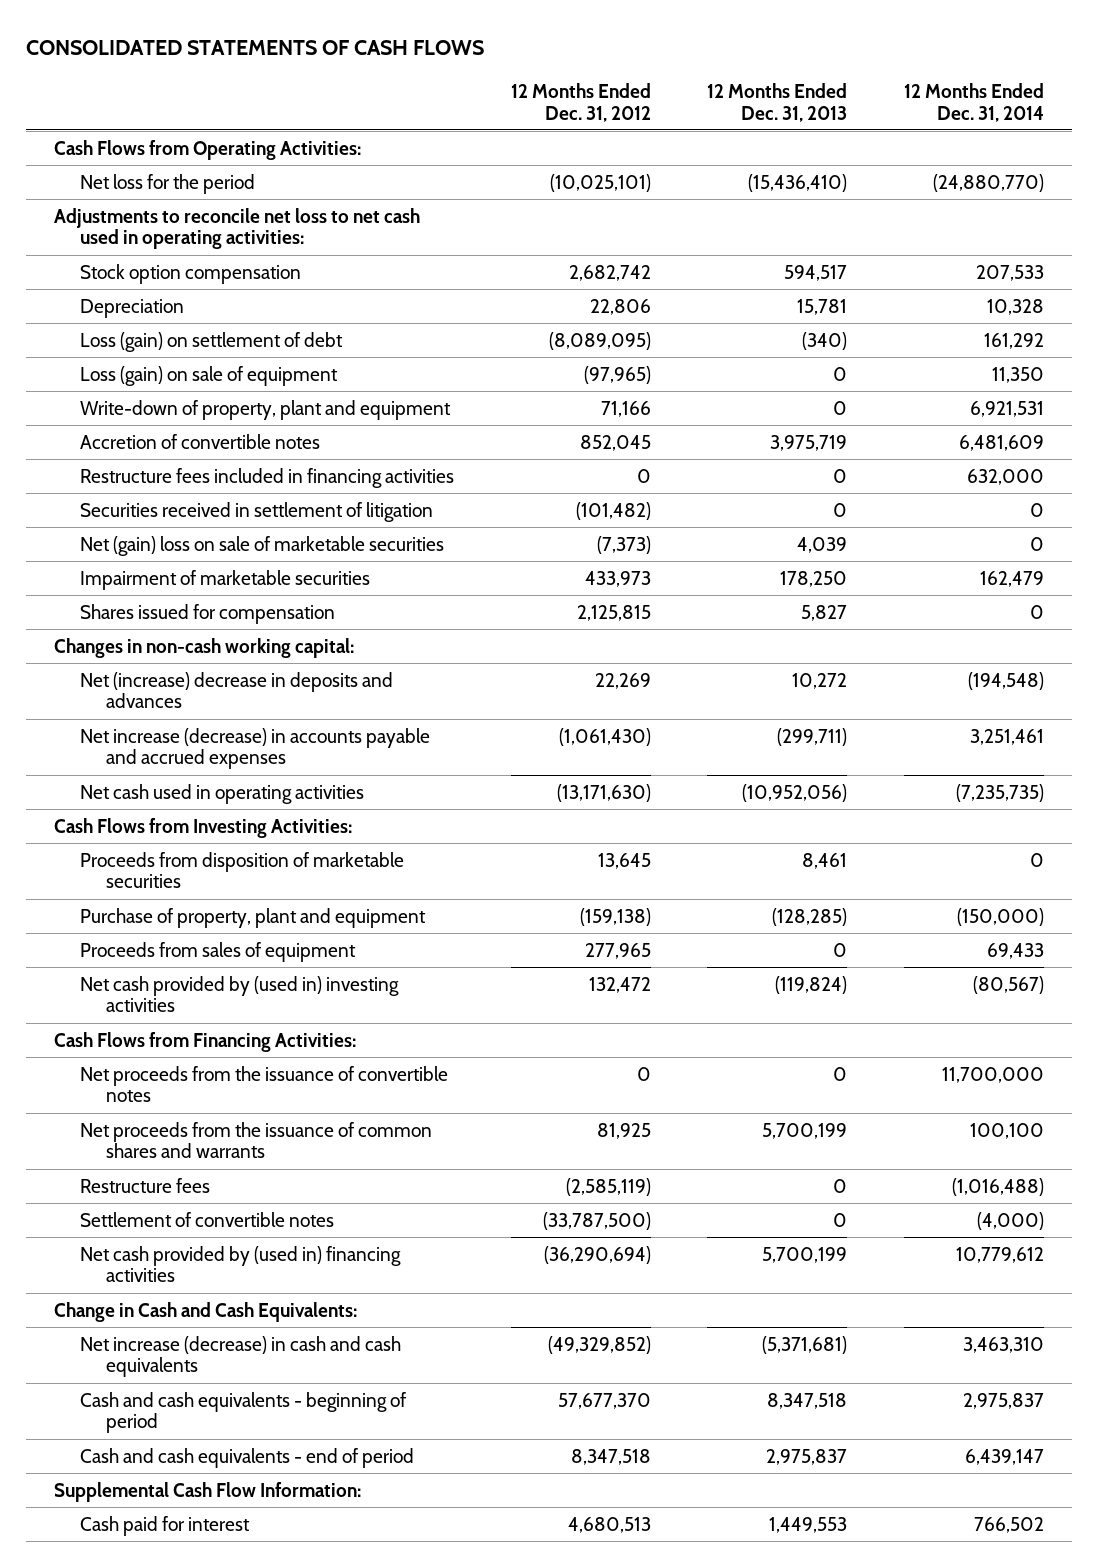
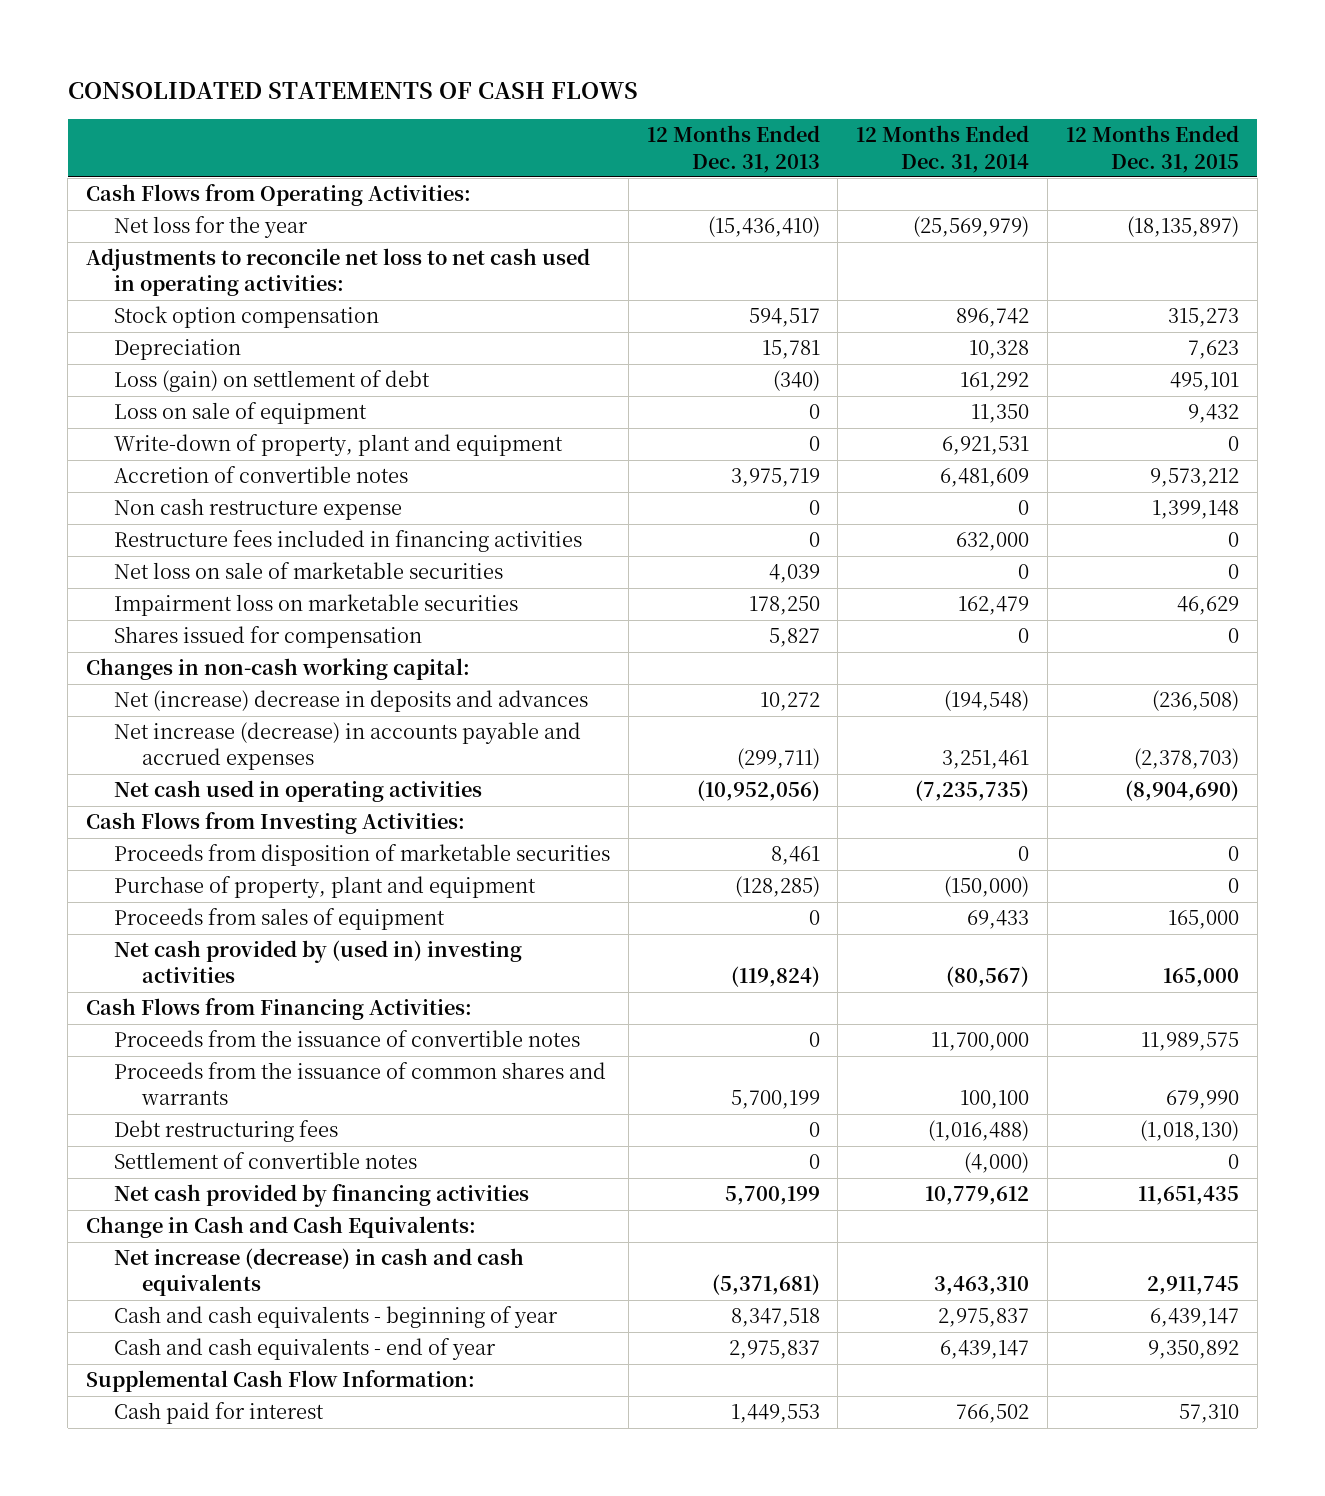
[510,82,651,122] 12 Months Ended Dec. 31, 2012 -> none
none -> [1066,125,1240,173] 12 Months Ended Dec. 31, 2015
[80,173,256,194] Net loss for the period -> [113,216,308,239] Net loss for the year
[932,173,1044,192] (24,880,770) -> [913,216,1030,238] (25,569,979)
[975,264,1044,281] 207,533 -> [956,308,1030,328] 896,742
[80,365,339,386] Loss (gain) on sale of equipment -> [113,402,367,425] Loss on sale of equipment
none -> [113,498,402,521] Non cash restructure expense
[80,501,434,522] Securities received in settlement of litigation -> none
[80,535,445,556] Net (gain) loss on sale of marketable securities -> [113,562,503,580] Net loss on sale of marketable securities
[80,569,371,590] Impairment of marketable securities -> [113,594,518,617] Impairment loss on marketable securities
[80,1065,449,1103] Net proceeds from the issuance of convertible notes -> [113,1030,580,1048] Proceeds from the issuance of convertible notes
[80,1121,433,1159] Net proceeds from the issuance of common shares and warrants -> [113,1062,606,1106] Proceeds from the issuance of common shares and warrants
[80,1177,211,1193] Restructure fees -> [113,1120,338,1143] Debt restructuring fees
[80,1245,402,1283] Net cash provided by (used in) financing activities -> [113,1184,529,1208] Net cash provided by financing activities
[80,1391,408,1434] Cash and cash equivalents - beginning of period -> [113,1306,558,1329] Cash and cash equivalents - beginning of year
[80,1447,415,1468] Cash and cash equivalents - end of period -> [113,1338,496,1361] Cash and cash equivalents - end of year

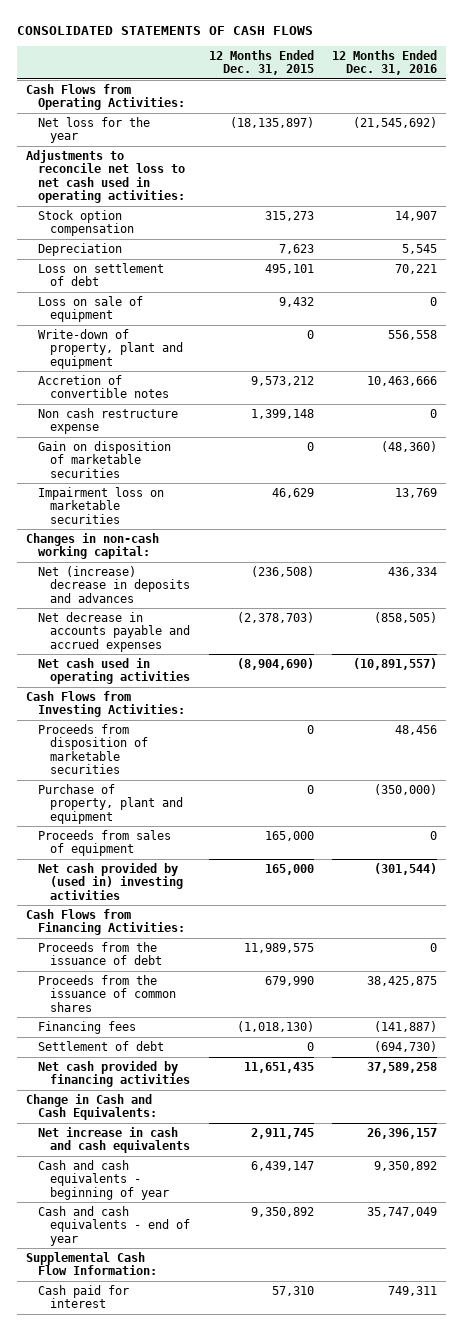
[646,125,820,173] 12 Months Ended Dec. 31, 2013 -> none
[856,125,1030,173] 12 Months Ended Dec. 31, 2014 -> none
none -> [331,49,437,76] 12 Months Ended Dec. 31, 2016
[113,370,430,393] Loss (gain) on settlement of debt -> [38,262,165,287] Loss on settlement of debt
[113,530,582,553] Restructure fees included in financing activities -> none
[113,562,503,580] Net loss on sale of marketable securities -> [38,440,172,478] Gain on disposition of marketable securities
[113,626,422,649] Shares issued for compensation -> none
[113,722,581,771] Net increase (decrease) in accounts payable and accrued expenses -> [38,611,191,652] Net decrease in accounts payable and accrued expenses
[113,1030,580,1048] Proceeds from the issuance of convertible notes -> [38,941,163,966] Proceeds from the issuance of debt
[113,1062,606,1106] Proceeds from the issuance of common shares and warrants -> [38,974,177,1012] Proceeds from the issuance of common shares
[113,1120,338,1143] Debt restructuring fees -> [38,1020,137,1034] Financing fees
[113,1152,417,1170] Settlement of convertible notes -> [38,1040,165,1051] Settlement of debt
[113,1248,524,1297] Net increase (decrease) in cash and cash equivalents -> [38,1126,191,1154] Net increase in cash and cash equivalents

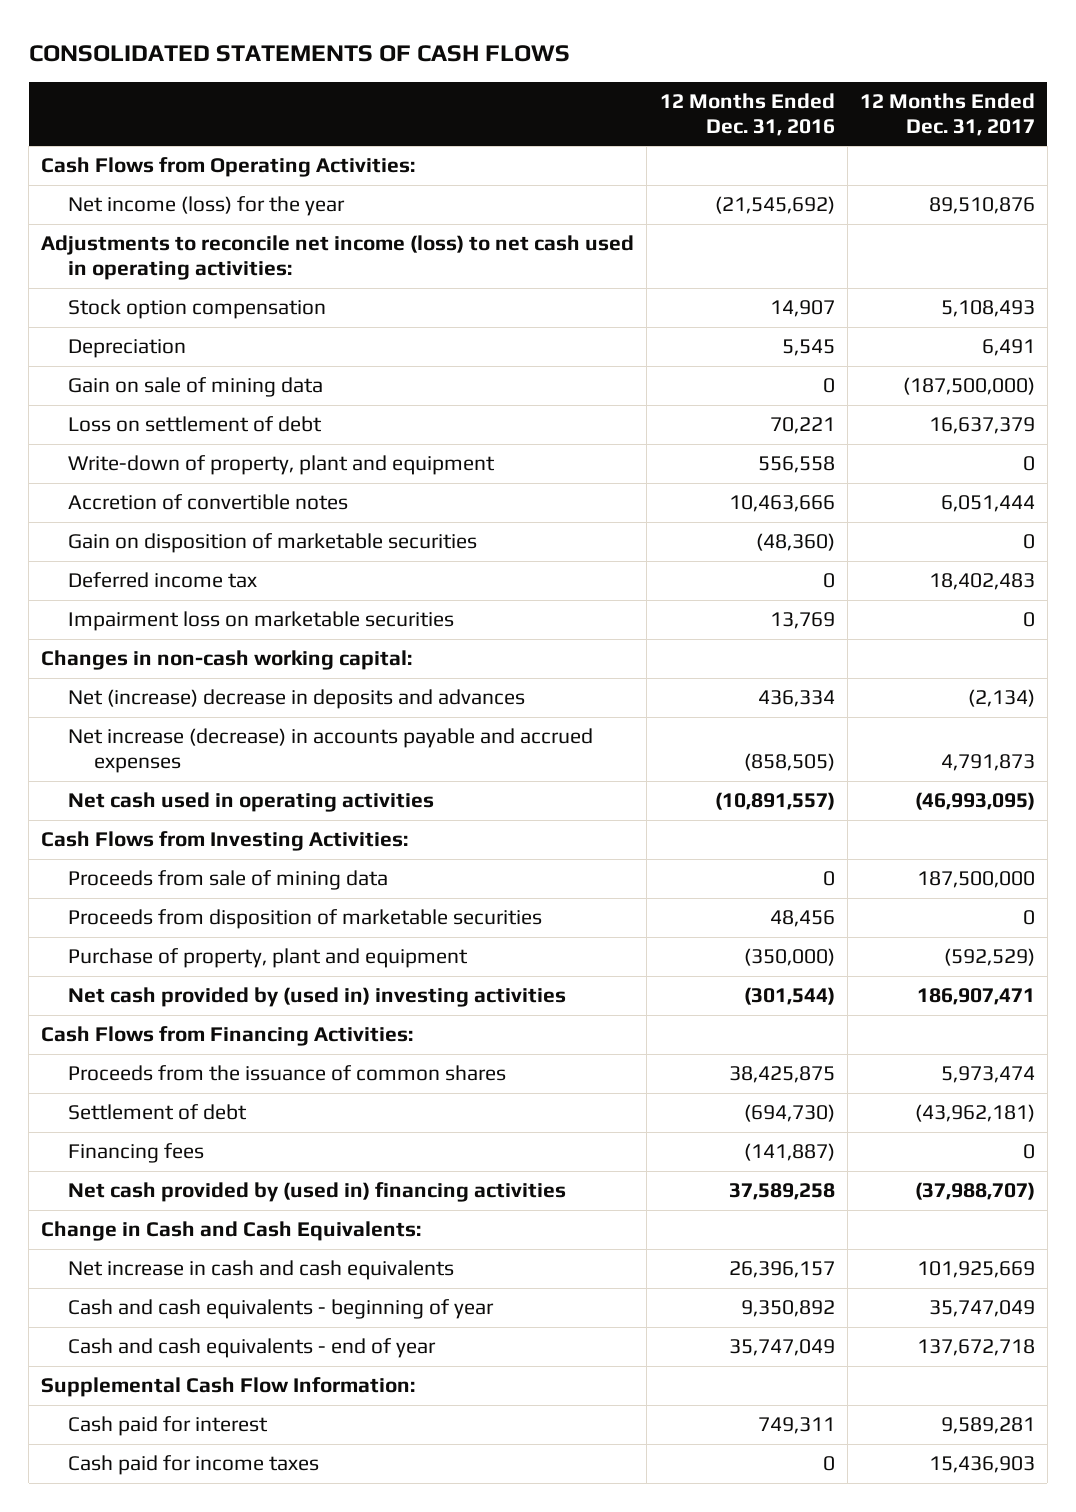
[208,49,314,76] 12 Months Ended Dec. 31, 2015 -> none
none -> [859,93,1035,136] 12 Months Ended Dec. 31, 2017
[38,116,151,144] Net loss for the year -> [67,196,345,217] Net income (loss) for the year
[26,149,186,203] Adjustments to reconcile net loss to net cash used in operating activities: -> [41,235,635,280] Adjustments to reconcile net income (loss) to net cash used in operating activities:
none -> [67,377,323,398] Gain on sale of mining data
[38,295,144,323] Loss on sale of equipment -> none
[38,407,179,435] Non cash restructure expense -> none
none -> [67,572,257,589] Deferred income tax
[38,611,191,652] Net decrease in accounts payable and accrued expenses -> [67,728,593,773] Net increase (decrease) in accounts payable and accrued expenses
none -> [67,870,388,891] Proceeds from sale of mining data
[38,829,172,857] Proceeds from sales of equipment -> none
[38,941,163,966] Proceeds from the issuance of debt -> none
[38,1020,137,1034] Financing fees -> [67,1143,204,1164] Financing fees
[38,1060,191,1088] Net cash provided by financing activities -> [67,1182,566,1203] Net cash provided by (used in) financing activities
none -> [67,1455,319,1476] Cash paid for income taxes

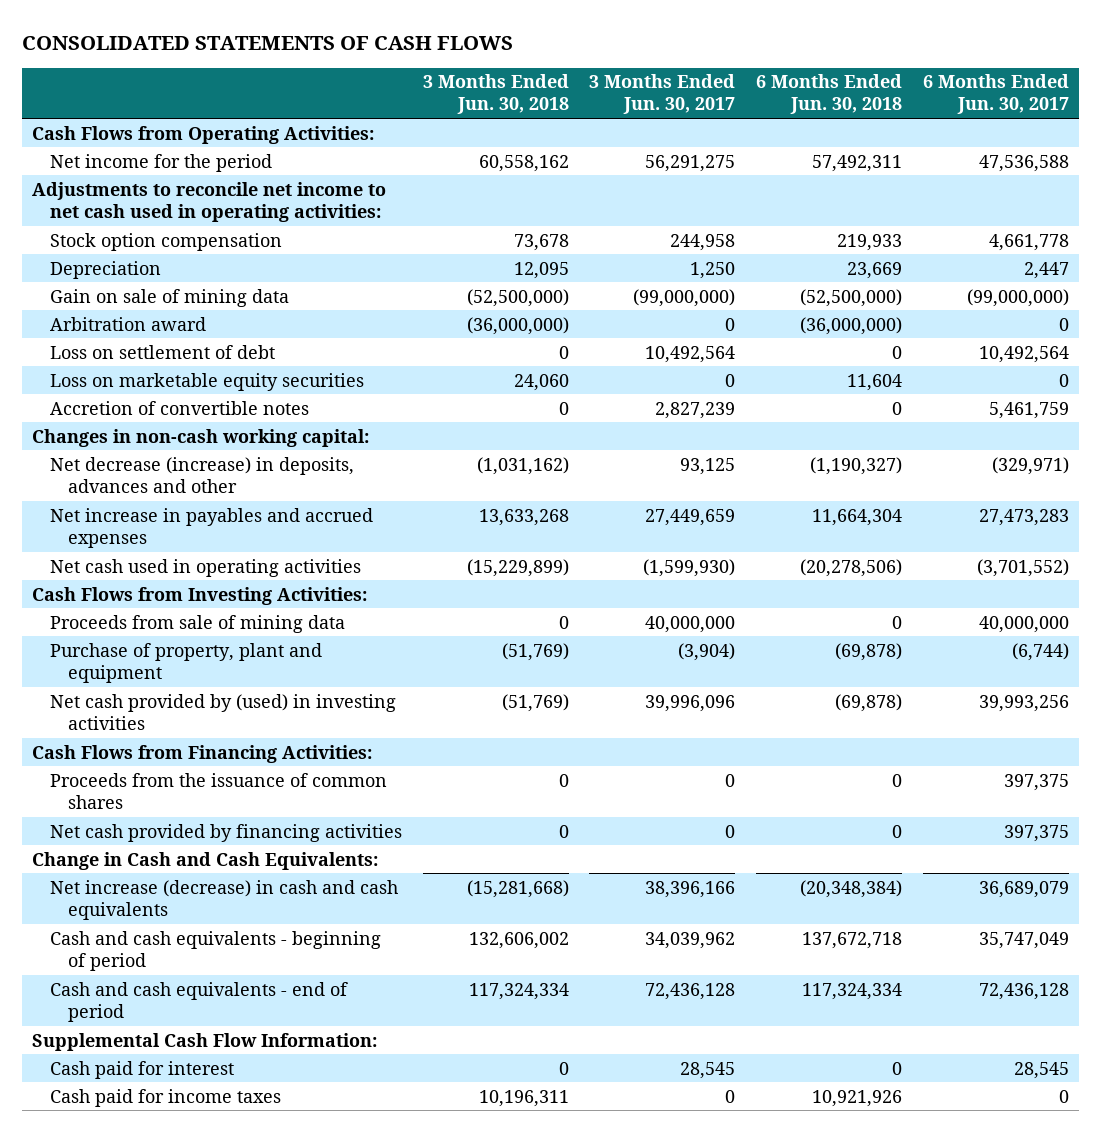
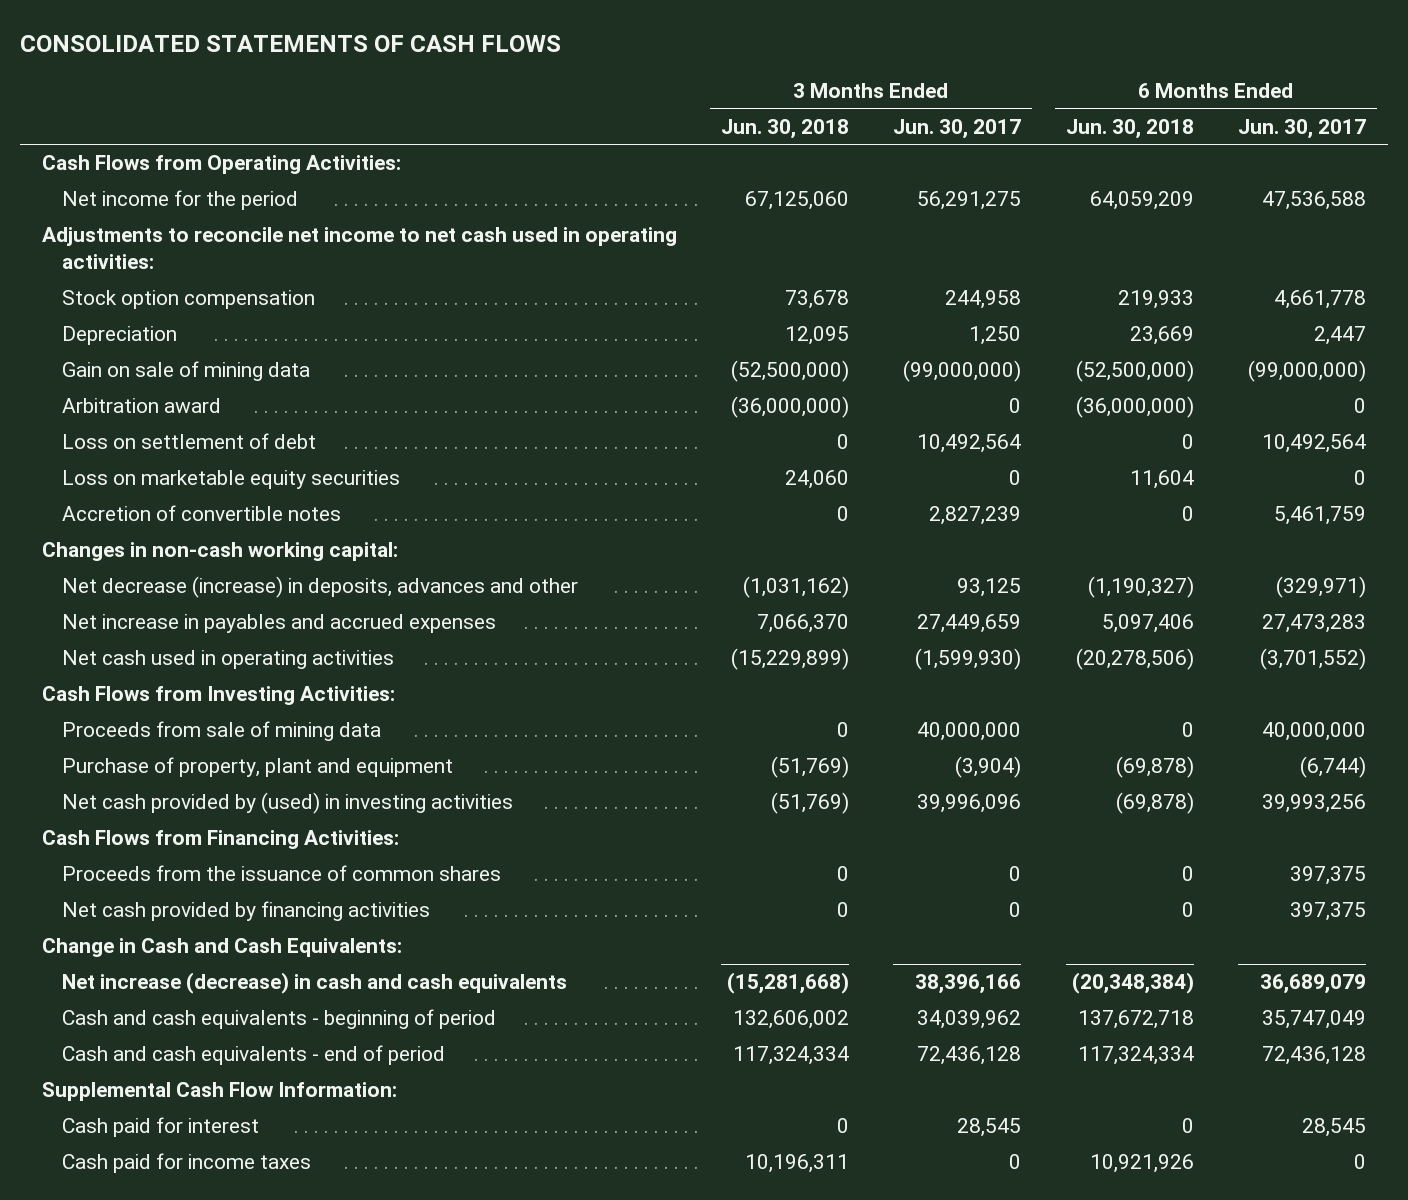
[478,154,569,172] 60,558,162 -> [745,191,850,211] 67,125,060
[811,154,902,172] 57,492,311 -> [1089,191,1194,211] 64,059,209
[478,508,569,526] 13,633,268 -> [757,614,850,634] 7,066,370
[811,508,902,526] 11,664,304 -> [1101,614,1194,634] 5,097,406

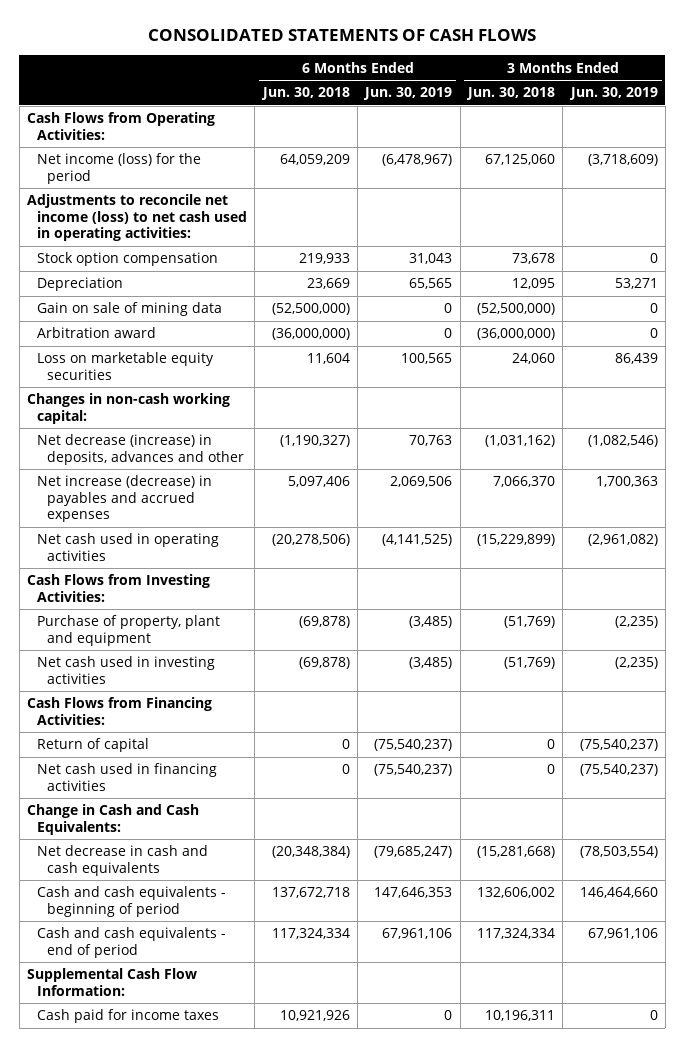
[893,118,1022,139] Jun. 30, 2017 -> none
[1237,118,1366,139] Jun. 30, 2017 -> none
none -> [363,87,453,101] Jun. 30, 2019
none -> [568,87,658,101] Jun. 30, 2019
[62,190,299,211] Net income for the period -> [37,153,202,184] Net income (loss) for the period
[41,227,677,270] Adjustments to reconcile net income to net cash used in operating activities: -> [27,194,248,242] Adjustments to reconcile net income (loss) to net cash used in operating activities:
[62,433,317,450] Loss on settlement of debt -> none
[62,505,342,522] Accretion of convertible notes -> none
[62,614,497,634] Net increase in payables and accrued expenses -> [37,475,213,523] Net increase (decrease) in payables and accrued expenses
[62,721,382,742] Proceeds from sale of mining data -> none
[62,792,514,815] Net cash provided by (used) in investing activities -> [37,656,216,684] Net cash used in investing activities
[62,865,502,882] Proceeds from the issuance of common shares -> none
none -> [37,738,150,753] Return of capital
[62,901,431,922] Net cash provided by financing activities -> [37,763,218,791] Net cash used in financing activities
[62,972,568,995] Net increase (decrease) in cash and cash equivalents -> [37,845,209,876] Net decrease in cash and cash equivalents
[62,1117,260,1138] Cash paid for interest -> none

